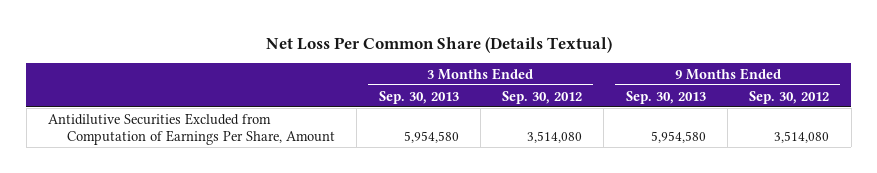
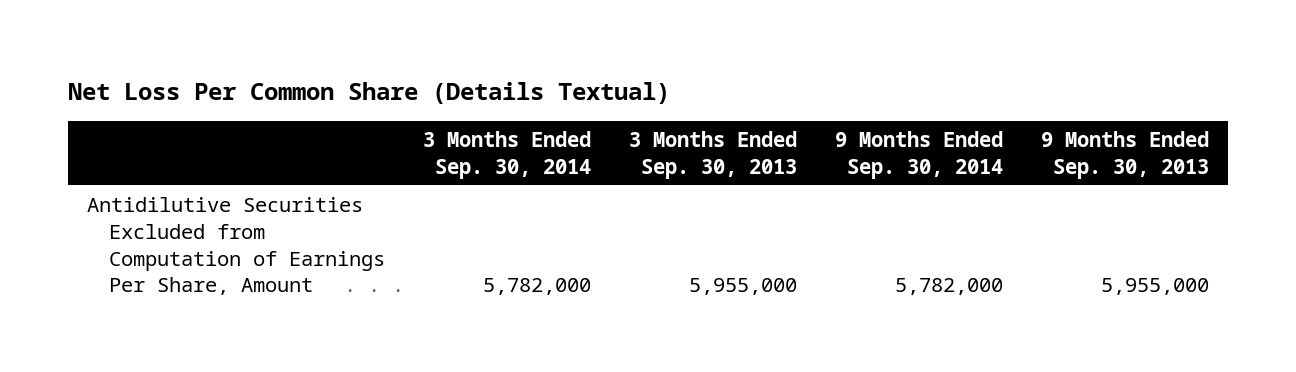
[502,90,583,104] Sep. 30, 2012 -> none
[749,90,830,104] Sep. 30, 2012 -> none
none -> [422,131,591,179] 3 Months Ended Sep. 30, 2014
none -> [834,131,1003,179] 9 Months Ended Sep. 30, 2014
[403,131,459,144] 5,954,580 -> [688,278,797,296] 5,955,000
[650,131,706,144] 5,954,580 -> [1100,278,1209,296] 5,955,000

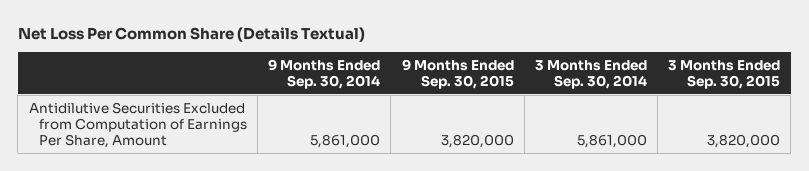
[628,131,797,179] 3 Months Ended Sep. 30, 2013 -> none
[1040,131,1209,179] 9 Months Ended Sep. 30, 2013 -> none
none -> [401,58,514,89] 9 Months Ended Sep. 30, 2015
none -> [668,59,781,89] 3 Months Ended Sep. 30, 2015
[482,278,591,296] 5,782,000 -> [576,133,647,148] 5,861,000
[894,278,1003,296] 5,782,000 -> [310,133,381,148] 5,861,000

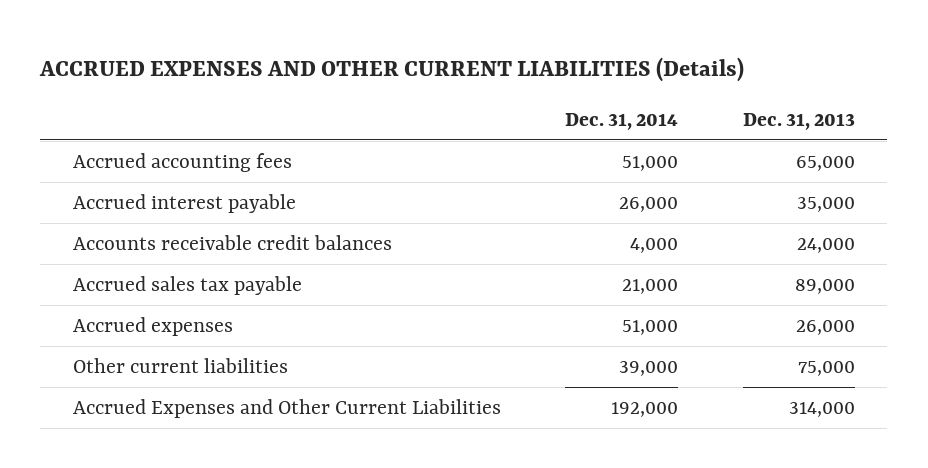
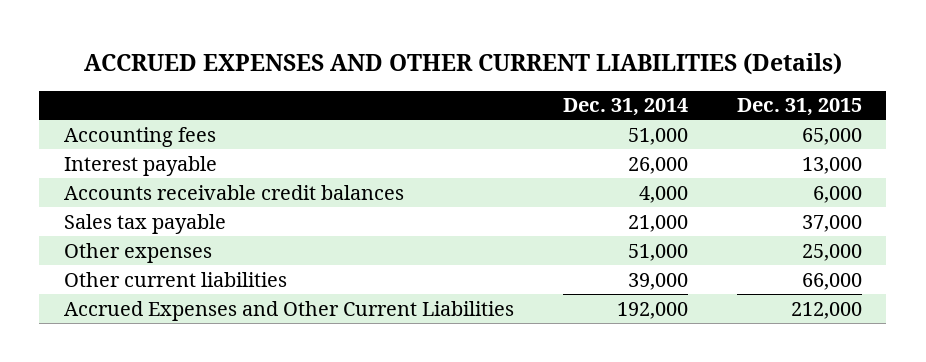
[742,112,855,130] Dec. 31, 2013 -> none
none -> [736,98,862,117] Dec. 31, 2015
[72,153,292,173] Accrued accounting fees -> [63,126,216,147] Accounting fees
[72,194,296,214] Accrued interest payable -> [63,155,217,176] Interest payable
[72,276,302,296] Accrued sales tax payable -> [63,213,226,234] Sales tax payable
[72,317,233,337] Accrued expenses -> [63,242,212,263] Other expenses

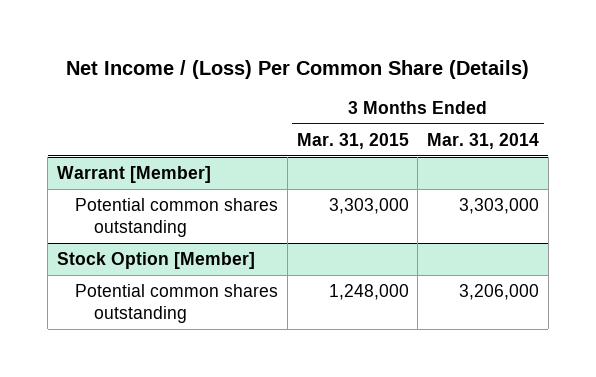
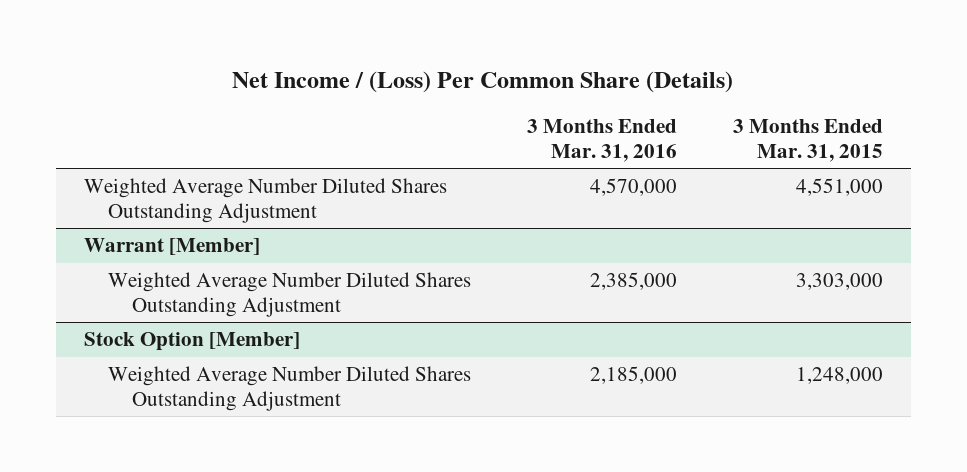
[426,132,539,149] Mar. 31, 2014 -> none
none -> [526,119,677,162] 3 Months Ended Mar. 31, 2016
none -> [83,178,447,223] Weighted Average Number Diluted Shares Outstanding Adjustment
[75,197,279,238] Potential common shares outstanding -> [107,272,471,317] Weighted Average Number Diluted Shares Outstanding Adjustment
[75,283,279,324] Potential common shares outstanding -> [107,366,471,411] Weighted Average Number Diluted Shares Outstanding Adjustment

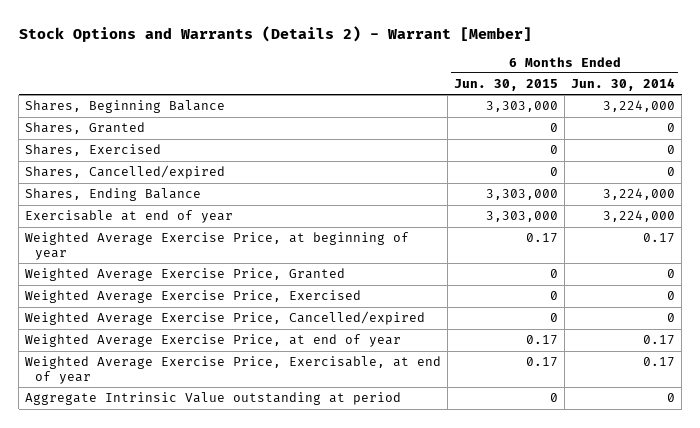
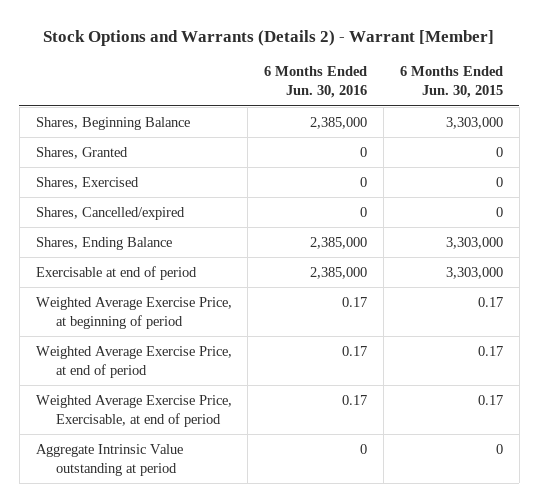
[571,78,676,92] Jun. 30, 2014 -> none
none -> [264,66,368,99] 6 Months Ended Jun. 30, 2016
[25,268,346,282] Weighted Average Exercise Price, Granted -> none
[25,290,362,304] Weighted Average Exercise Price, Exercised -> none
[25,311,426,326] Weighted Average Exercise Price, Cancelled/expired -> none
[25,210,234,224] Exercisable at end of year -> [35,265,197,280] Exercisable at end of period
[25,232,410,261] Weighted Average Exercise Price, at beginning of year -> [35,296,232,329] Weighted Average Exercise Price, at beginning of period
[25,334,402,348] Weighted Average Exercise Price, at end of year -> [35,345,232,378] Weighted Average Exercise Price, at end of period
[25,356,442,385] Weighted Average Exercise Price, Exercisable, at end of year -> [35,394,232,427] Weighted Average Exercise Price, Exercisable, at end of period

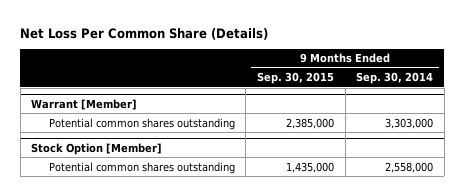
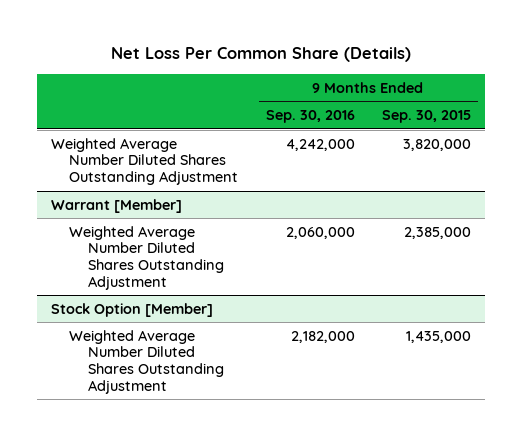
[356,72,434,85] Sep. 30, 2014 -> none
none -> [265,109,355,123] Sep. 30, 2016
none -> [50,137,239,185] Weighted Average Number Diluted Shares Outstanding Adjustment
[48,117,235,130] Potential common shares outstanding -> [69,225,224,290] Weighted Average Number Diluted Shares Outstanding Adjustment
[48,161,235,174] Potential common shares outstanding -> [69,329,224,394] Weighted Average Number Diluted Shares Outstanding Adjustment

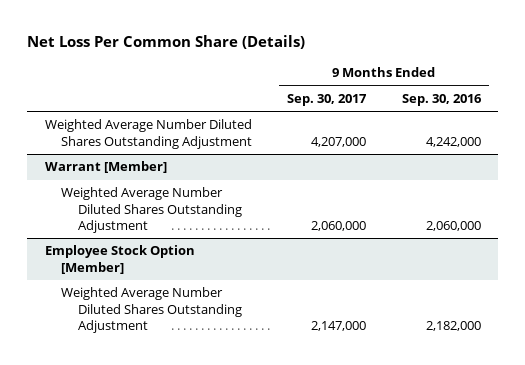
[382,109,472,123] Sep. 30, 2015 -> none
none -> [287,93,368,106] Sep. 30, 2017
[50,302,213,317] Stock Option [Member] -> [44,245,195,274] Employee Stock Option [Member]

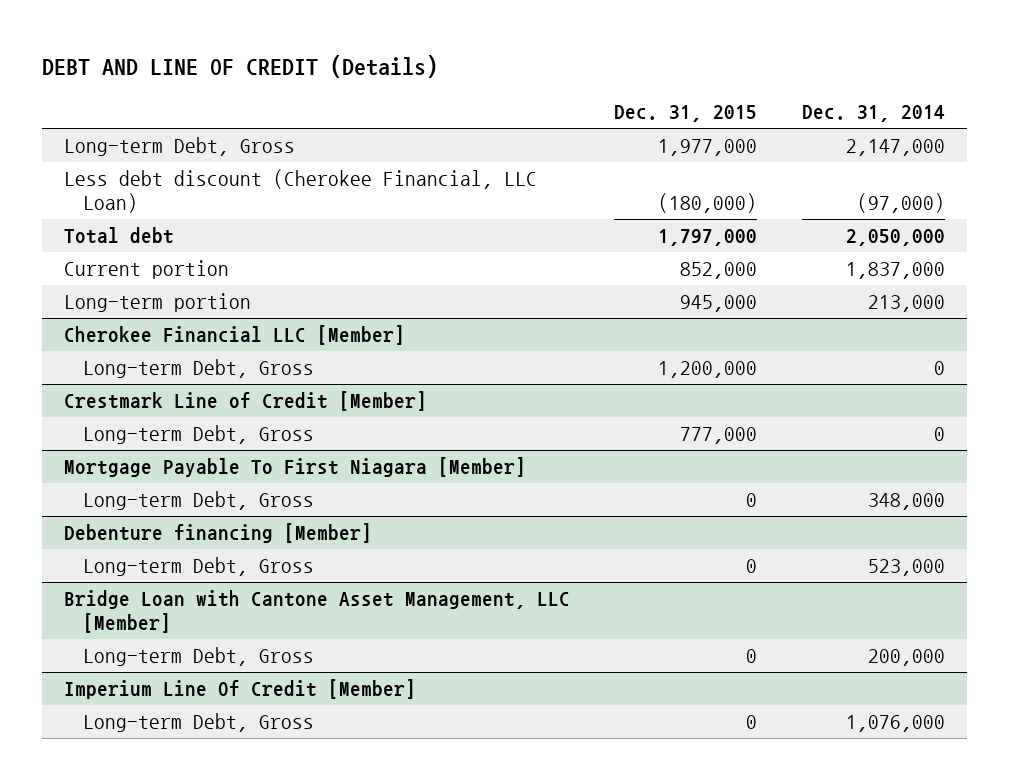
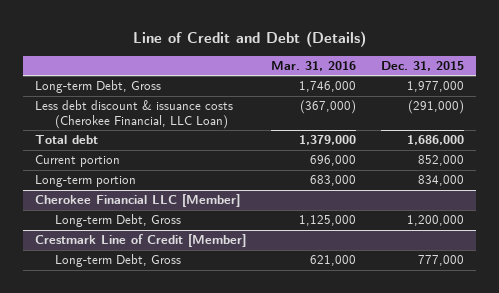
[41,55,438,79] DEBT AND LINE OF CREDIT (Details) -> [132,30,366,47] Line of Credit and Debt (Details)
[801,105,945,123] Dec. 31, 2014 -> none
none -> [271,60,357,71] Mar. 31, 2016
[63,169,537,214] Less debt discount (Cherokee Financial, LLC Loan) -> [35,100,234,129] Less debt discount & issuance costs (Cherokee Financial, LLC Loan)
[658,193,758,214] (180,000) -> [407,100,464,115] (291,000)
[658,229,758,247] 1,797,000 -> [406,135,464,146] 1,686,000
[680,295,758,313] 945,000 -> [417,175,464,187] 834,000
[63,457,526,478] Mortgage Payable To First Niagara [Member] -> none
[82,491,314,511] Long-term Debt, Gross -> none
[63,523,372,544] Debenture financing [Member] -> none
[82,557,314,577] Long-term Debt, Gross -> none
[63,590,570,634] Bridge Loan with Cantone Asset Management, LLC [Member] -> none
[82,647,314,667] Long-term Debt, Gross -> none
[63,679,416,700] Imperium Line Of Credit [Member] -> none
[82,713,314,733] Long-term Debt, Gross -> none

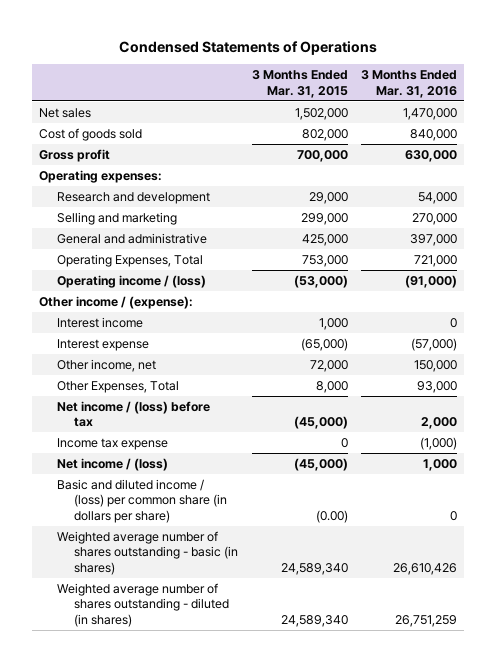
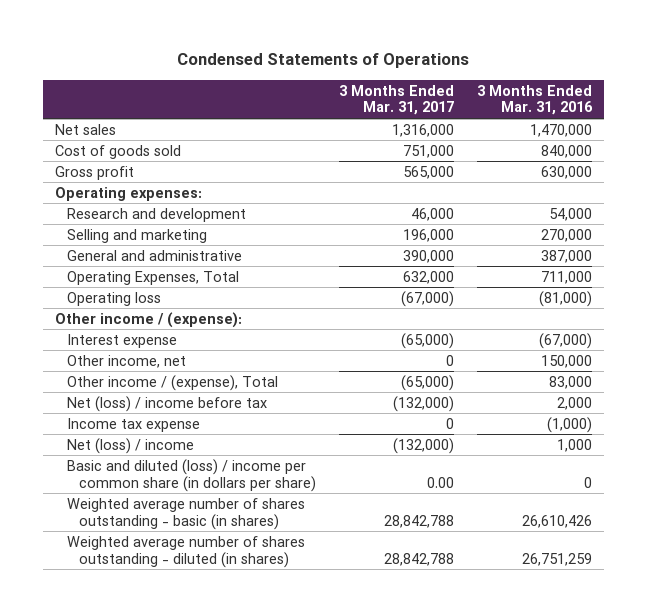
[251,70,348,98] 3 Months Ended Mar. 31, 2015 -> none
none -> [339,84,455,116] 3 Months Ended Mar. 31, 2017
[410,233,458,246] 397,000 -> [541,249,593,263] 387,000
[414,254,458,267] 721,000 -> [541,270,593,284] 711,000
[56,274,206,288] Operating income / (loss) -> [66,291,161,306] Operating loss
[405,274,458,288] (91,000) -> [539,290,593,307] (81,000)
[56,316,143,328] Interest income -> none
[411,337,458,351] (57,000) -> [539,332,593,349] (67,000)
[56,380,179,393] Other Expenses, Total -> none
none -> [66,374,278,391] Other income / (expense), Total
[56,400,210,428] Net income / (loss) before tax -> [66,395,267,412] Net (loss) / income before tax
[56,457,168,471] Net income / (loss) -> [66,437,194,454] Net (loss) / income
[56,478,227,523] Basic and diluted income / (loss) per common share (in dollars per share) -> [66,458,317,492] Basic and diluted (loss) / income per common share (in dollars per share)

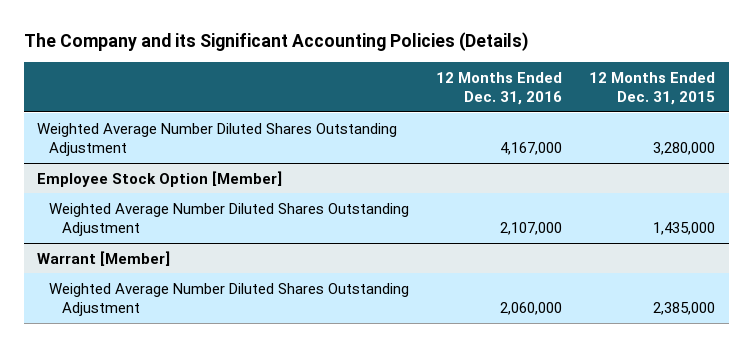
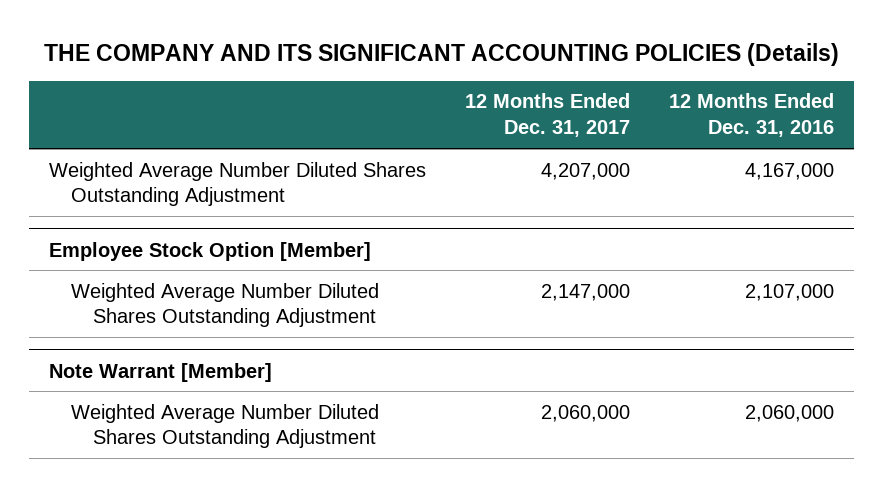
[23,32,529,52] The Company and its Significant Accounting Policies (Details) -> [43,42,839,66] THE COMPANY AND ITS SIGNIFICANT ACCOUNTING POLICIES (Details)
[589,71,716,105] 12 Months Ended Dec. 31, 2015 -> none
none -> [465,93,631,138] 12 Months Ended Dec. 31, 2017
[37,250,171,266] Warrant [Member] -> [48,362,272,382] Note Warrant [Member]

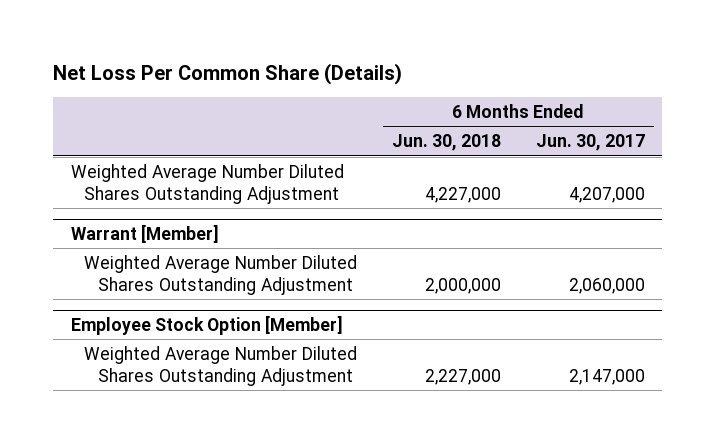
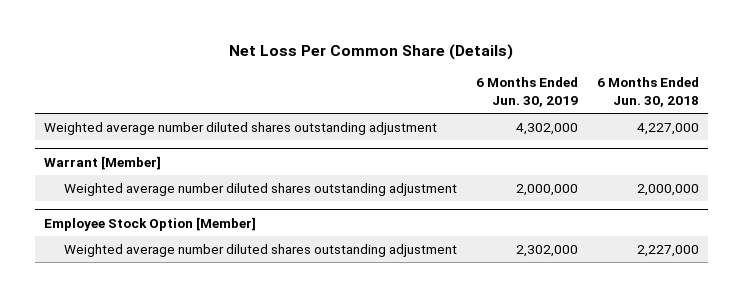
[535,134,645,152] Jun. 30, 2017 -> none
none -> [475,77,578,107] 6 Months Ended Jun. 30, 2019
[70,163,344,205] Weighted Average Number Diluted Shares Outstanding Adjustment -> [43,121,437,135] Weighted average number diluted shares outstanding adjustment
[84,254,358,296] Weighted Average Number Diluted Shares Outstanding Adjustment -> [64,182,458,196] Weighted average number diluted shares outstanding adjustment
[84,345,358,387] Weighted Average Number Diluted Shares Outstanding Adjustment -> [64,243,458,257] Weighted average number diluted shares outstanding adjustment

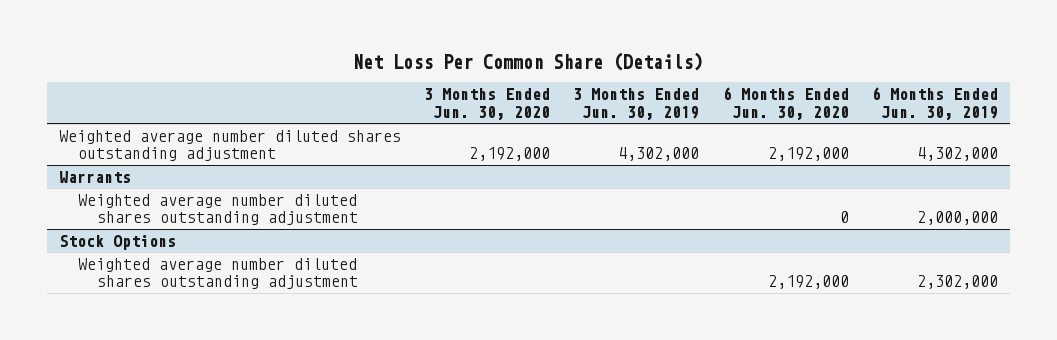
[596,77,699,107] 6 Months Ended Jun. 30, 2018 -> none
none -> [424,88,551,120] 3 Months Ended Jun. 30, 2020
none -> [573,88,700,120] 3 Months Ended Jun. 30, 2019
none -> [722,87,849,120] 6 Months Ended Jun. 30, 2020
[43,155,161,170] Warrant [Member] -> [58,171,131,184] Warrants
[43,216,256,231] Employee Stock Option [Member] -> [58,235,176,251] Stock Options

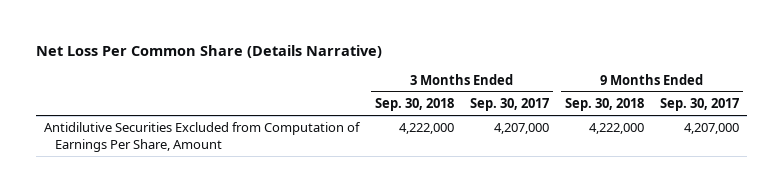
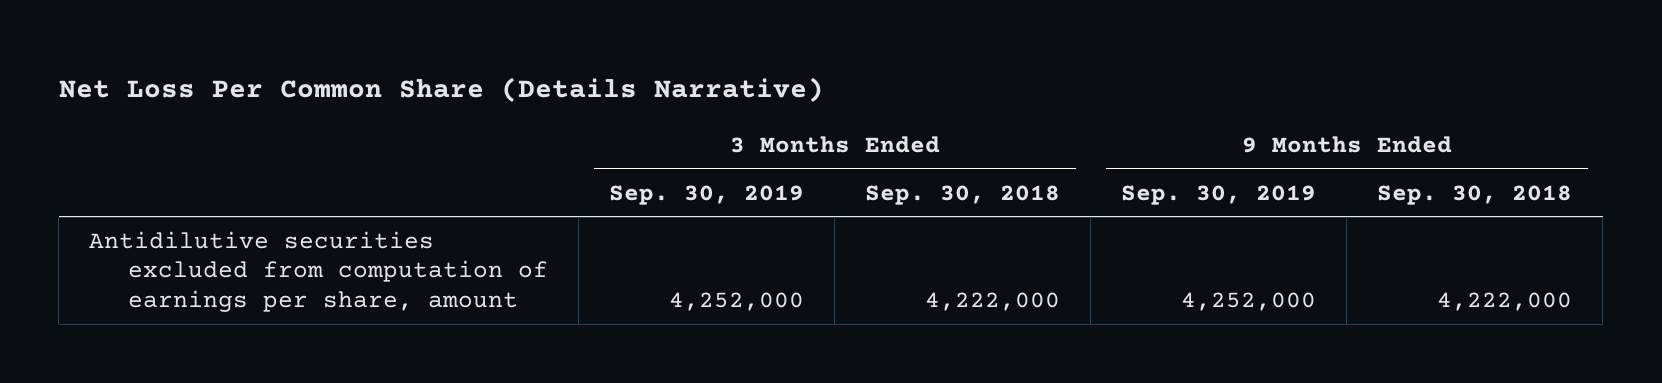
[469,98,549,112] Sep. 30, 2017 -> none
[659,98,739,112] Sep. 30, 2017 -> none
none -> [609,184,805,205] Sep. 30, 2019
none -> [1121,184,1317,205] Sep. 30, 2019
[43,122,361,152] Antidilutive Securities Excluded from Computation of Earnings Per Share, Amount -> [89,230,549,312] Antidilutive securities excluded from computation of earnings per share, amount

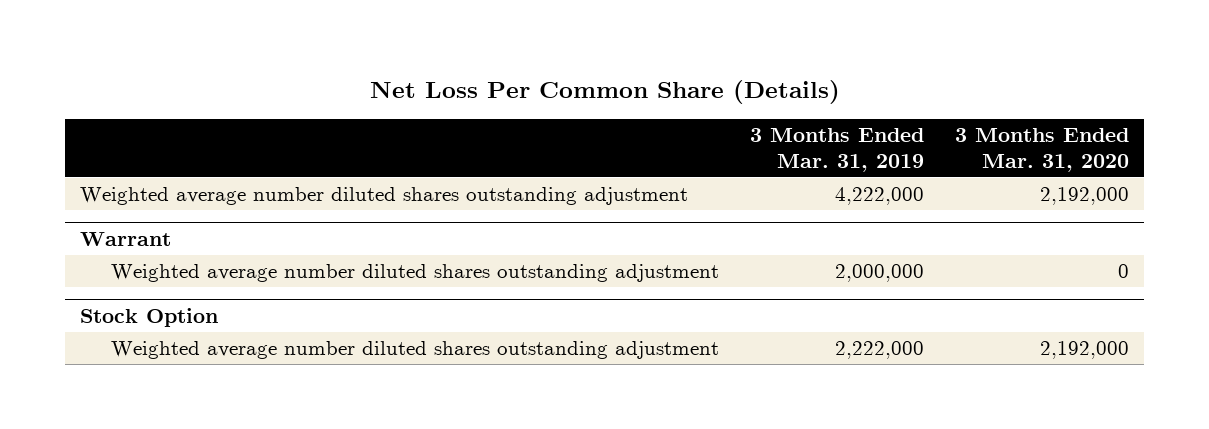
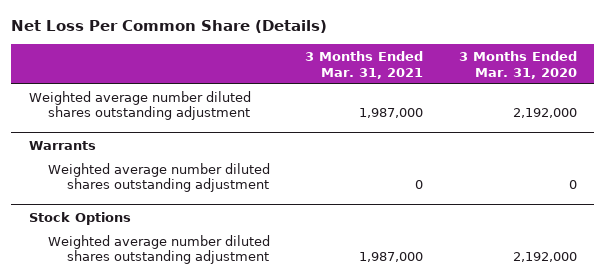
[750,128,925,173] 3 Months Ended Mar. 31, 2019 -> none
none -> [305,51,424,79] 3 Months Ended Mar. 31, 2021
[80,232,172,247] Warrant -> [28,140,96,150] Warrants
[80,308,219,328] Stock Option -> [28,211,131,225] Stock Options

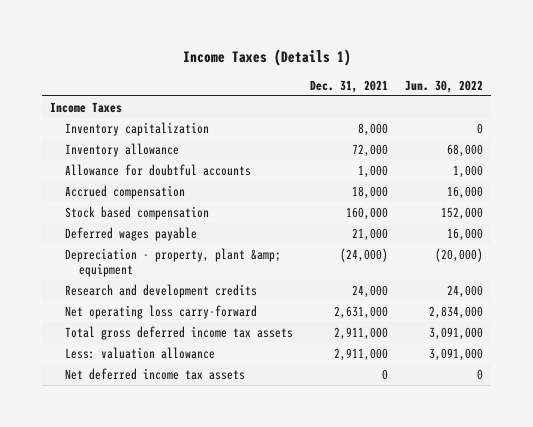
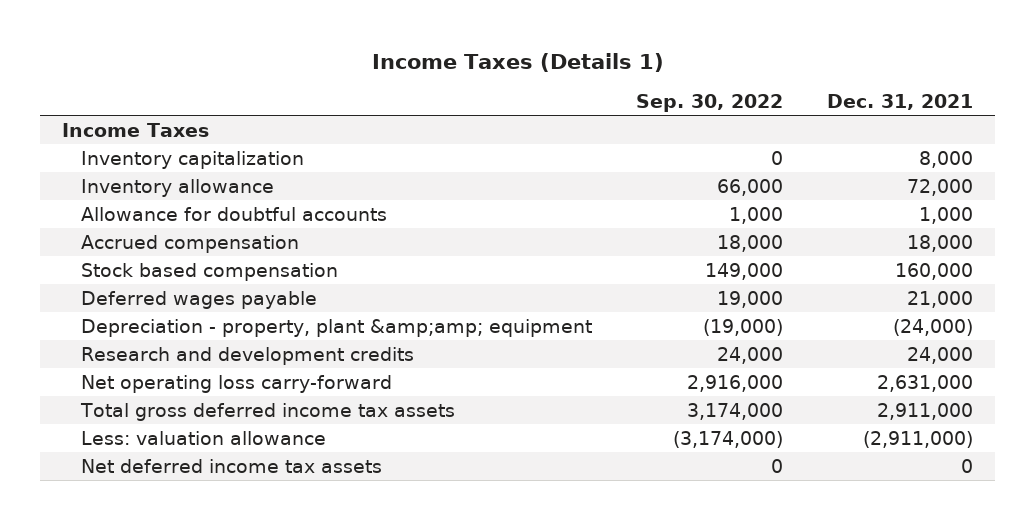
[404,79,483,93] Jun. 30, 2022 -> none
none -> [635,94,783,113] Sep. 30, 2022
[64,248,281,278] Depreciation - property, plant &amp; equipment -> [80,318,592,337] Depreciation - property, plant &amp;amp; equipment
[333,348,388,362] 2,911,000 -> [862,430,973,448] (2,911,000)

